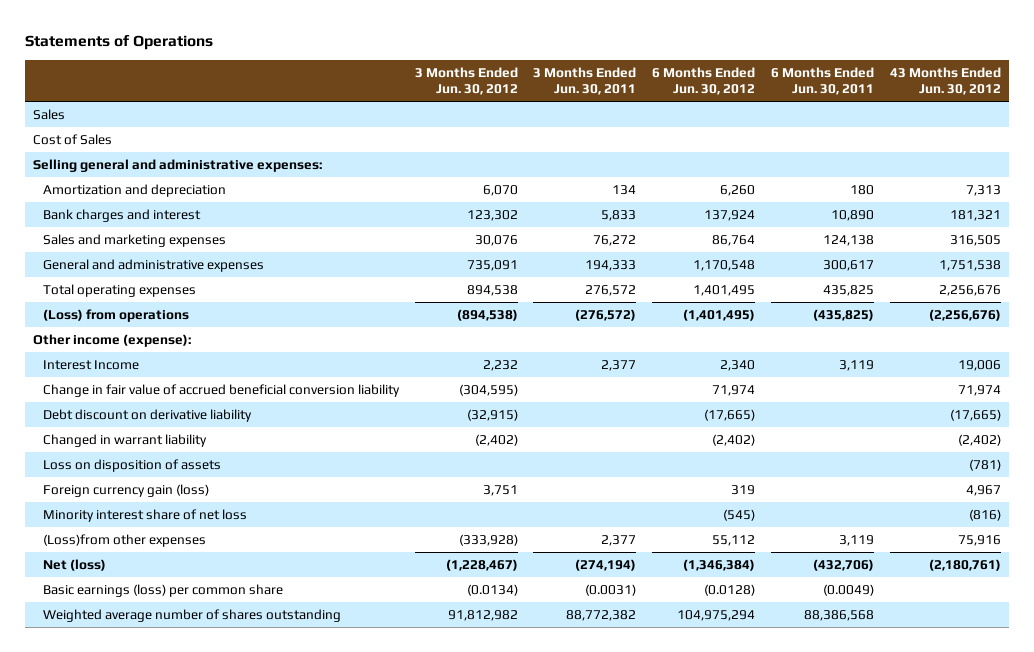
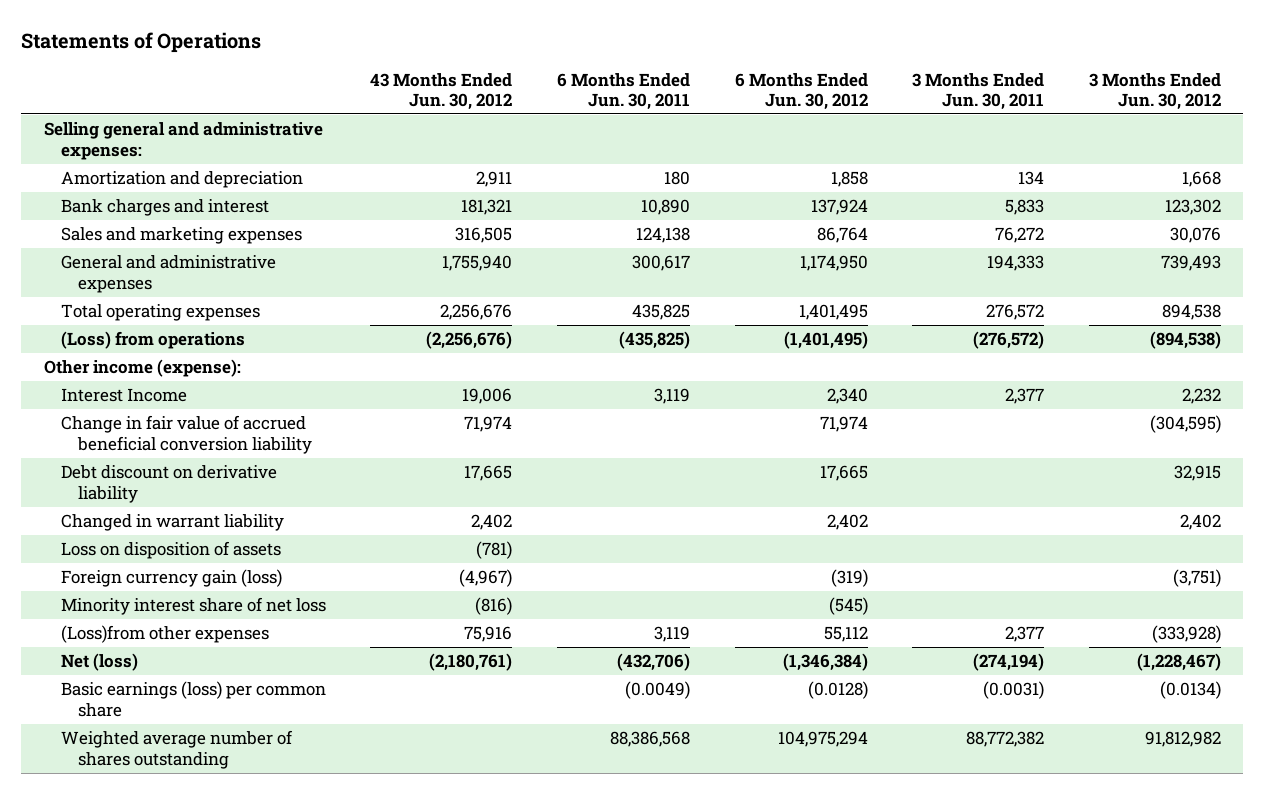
[33,108,66,120] Sales -> none
[33,133,113,145] Cost of Sales -> none
[482,184,518,196] 6,070 -> [1181,171,1221,188] 1,668
[720,184,756,196] 6,260 -> [830,171,868,188] 1,858
[965,184,1001,196] 7,313 -> [476,171,513,188] 2,911
[466,259,518,271] 735,091 -> [1160,255,1221,272] 739,493
[693,259,756,271] 1,170,548 -> [799,255,868,272] 1,174,950
[938,259,1001,271] 1,751,538 -> [442,255,513,272] 1,755,940
[466,408,518,421] (32,915) -> [1173,465,1221,482] 32,915
[704,408,756,421] (17,665) -> [819,465,868,482] 17,665
[949,408,1001,421] (17,665) -> [464,465,513,482] 17,665
[474,433,518,446] (2,402) -> [1179,514,1221,531] 2,402
[712,433,756,446] (2,402) -> [826,514,868,531] 2,402
[957,433,1001,446] (2,402) -> [471,514,513,531] 2,402
[482,484,518,496] 3,751 -> [1172,569,1221,588] (3,751)
[731,484,756,495] 319 -> [830,569,868,588] (319)
[965,484,1001,496] 4,967 -> [459,569,513,588] (4,967)

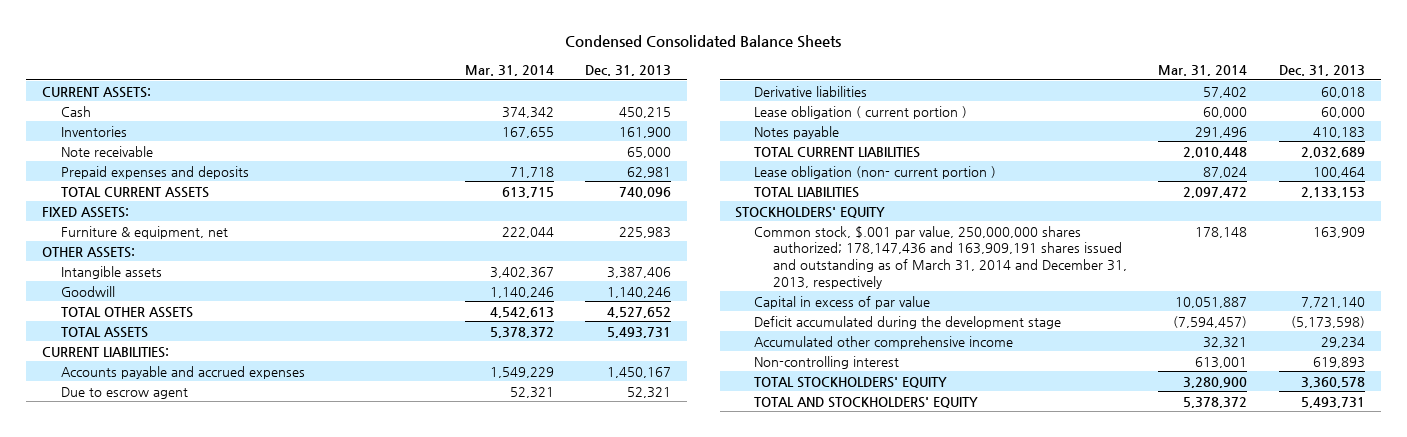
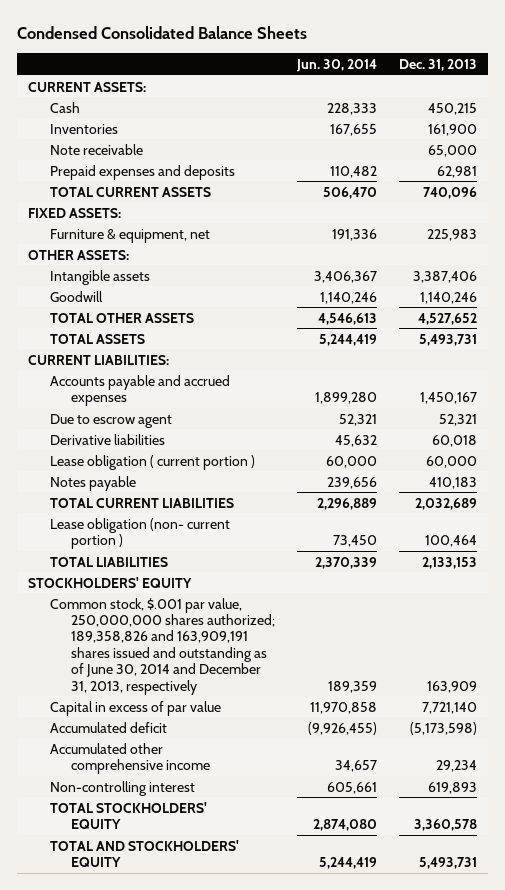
[464,65,554,77] Mar. 31, 2014 -> none
none -> [296,58,378,72] Jun. 30, 2014
[754,225,1127,289] Common stock, $.001 par value, 250,000,000 shares authorized; 178,147,436 and 163,909,191 shares issued and outstanding as of March 31, 2014 and December 31, 2013, respectively -> [49,597,275,695] Common stock, $.001 par value, 250,000,000 shares authorized; 189,358,826 and 163,909,191 shares issued and outstanding as of June 30, 2014 and December 31, 2013, respectively
[754,315,1062,329] Deficit accumulated during the development stage -> [49,721,167,733] Accumulated deficit

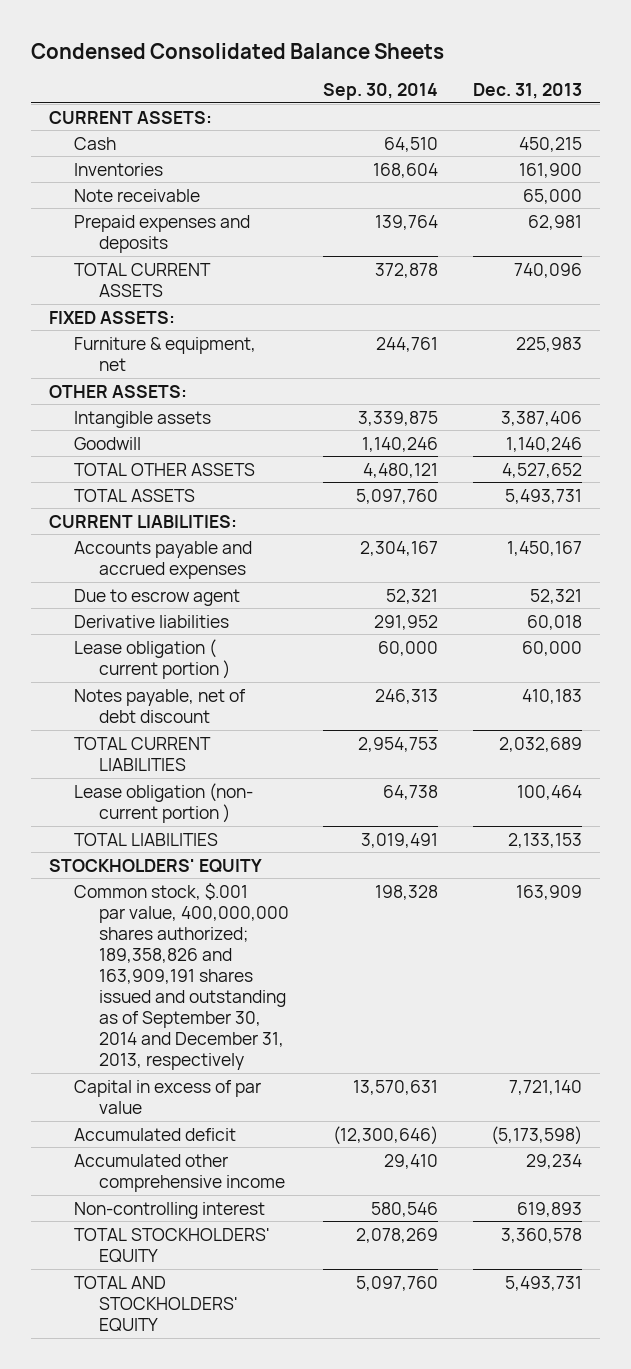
[296,58,378,72] Jun. 30, 2014 -> none
none -> [323,82,439,100] Sep. 30, 2014
[49,475,136,491] Notes payable -> [73,688,246,723] Notes payable, net of debt discount
[49,597,275,695] Common stock, $.001 par value, 250,000,000 shares authorized; 189,358,826 and 163,909,191 shares issued and outstanding as of June 30, 2014 and December 31, 2013, respectively -> [73,882,289,1071] Common stock, $.001 par value, 400,000,000 shares authorized; 189,358,826 and 163,909,191 shares issued and outstanding as of September 30, 2014 and December 31, 2013, respectively

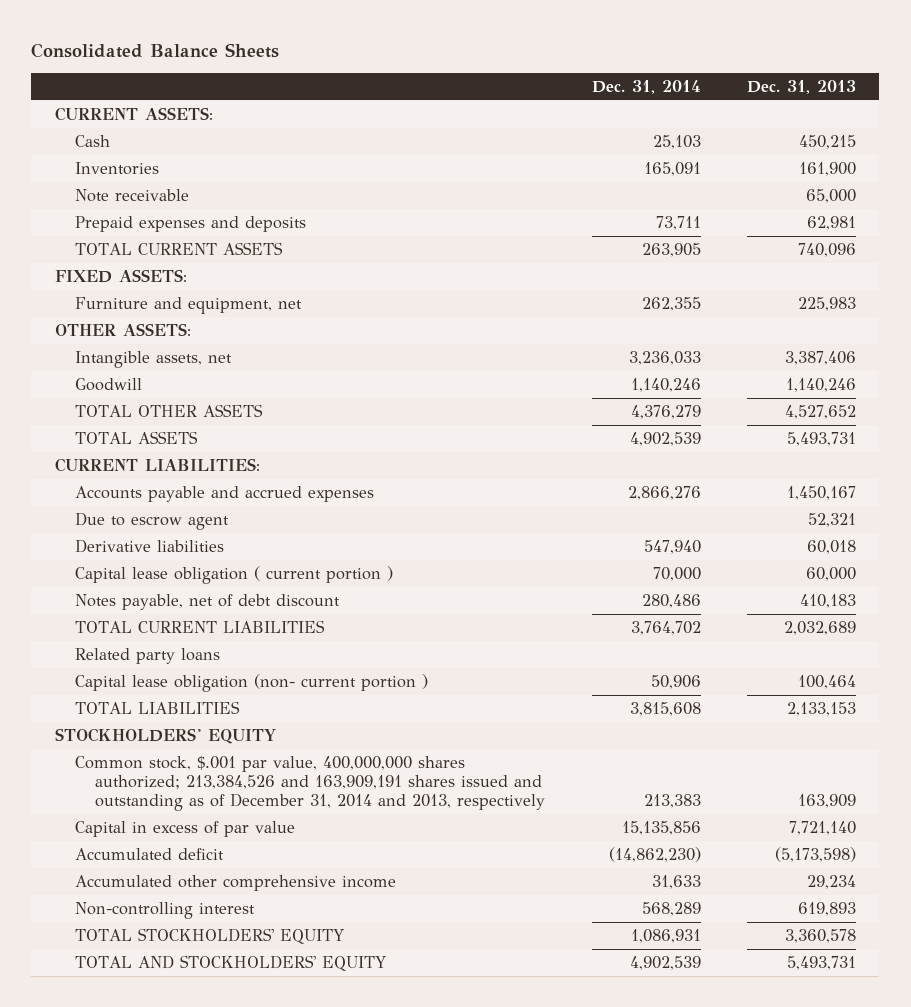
[31,42,445,59] Condensed Consolidated Balance Sheets -> [31,42,280,58] Consolidated Balance Sheets
[323,82,439,100] Sep. 30, 2014 -> none
none -> [591,79,701,94] Dec. 31, 2014
[73,336,256,371] Furniture & equipment, net -> [74,297,302,315] Furniture and equipment, net
[73,410,211,428] Intangible assets -> [74,351,232,369] Intangible assets, net
[73,638,230,679] Lease obligation ( current portion ) -> [74,566,393,585] Capital lease obligation ( current portion )
none -> [74,648,220,665] Related party loans
[73,782,253,823] Lease obligation (non- current portion ) -> [74,674,428,693] Capital lease obligation (non- current portion )
[73,882,289,1071] Common stock, $.001 par value, 400,000,000 shares authorized; 189,358,826 and 163,909,191 shares issued and outstanding as of September 30, 2014 and December 31, 2013, respectively -> [74,756,546,812] Common stock, $.001 par value, 400,000,000 shares authorized; 213,384,526 and 163,909,191 shares issued and outstanding as of December 31, 2014 and 2013, respectively

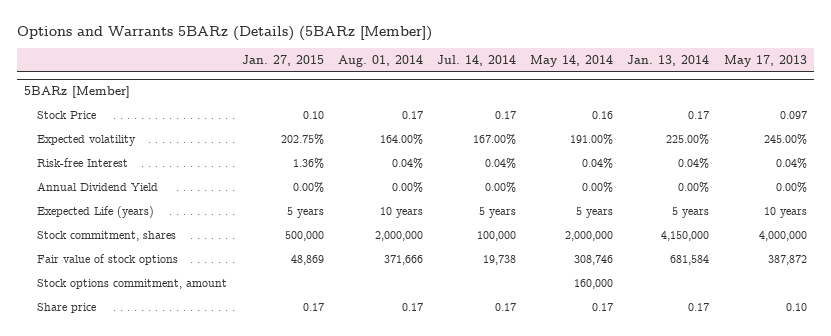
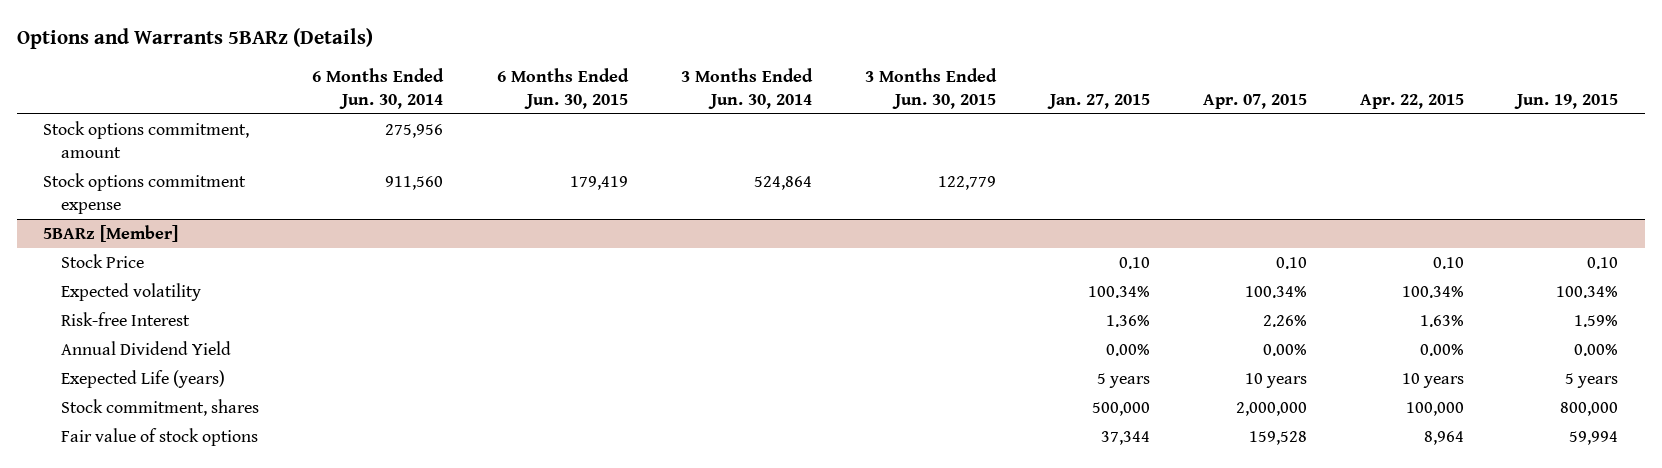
[17,25,433,41] Options and Warrants 5BARz (Details) (5BARz [Member]) -> [16,28,373,50] Options and Warrants 5BARz (Details)
[337,54,423,67] Aug. 01, 2014 -> none
[437,54,517,66] Jul. 14, 2014 -> none
[530,54,614,67] May 14, 2014 -> none
[627,54,710,66] Jan. 13, 2014 -> none
[723,54,807,67] May 17, 2013 -> none
none -> [312,67,445,109] 6 Months Ended Jun. 30, 2014
none -> [496,67,629,109] 6 Months Ended Jun. 30, 2015
none -> [680,67,813,109] 3 Months Ended Jun. 30, 2014
none -> [865,67,998,109] 3 Months Ended Jun. 30, 2015
none -> [1202,93,1307,109] Apr. 07, 2015
none -> [1360,93,1465,109] Apr. 22, 2015
none -> [1514,93,1619,109] Jun. 19, 2015
none -> [43,120,250,158] Stock options commitment, amount
none -> [43,172,247,214] Stock options commitment expense
[280,133,324,145] 202.75% -> [1087,285,1150,298] 100.34%
[37,278,228,289] Stock options commitment, amount -> none
[37,302,97,313] Share price -> none
[290,254,324,265] 48,869 -> [1100,430,1150,445] 37,344

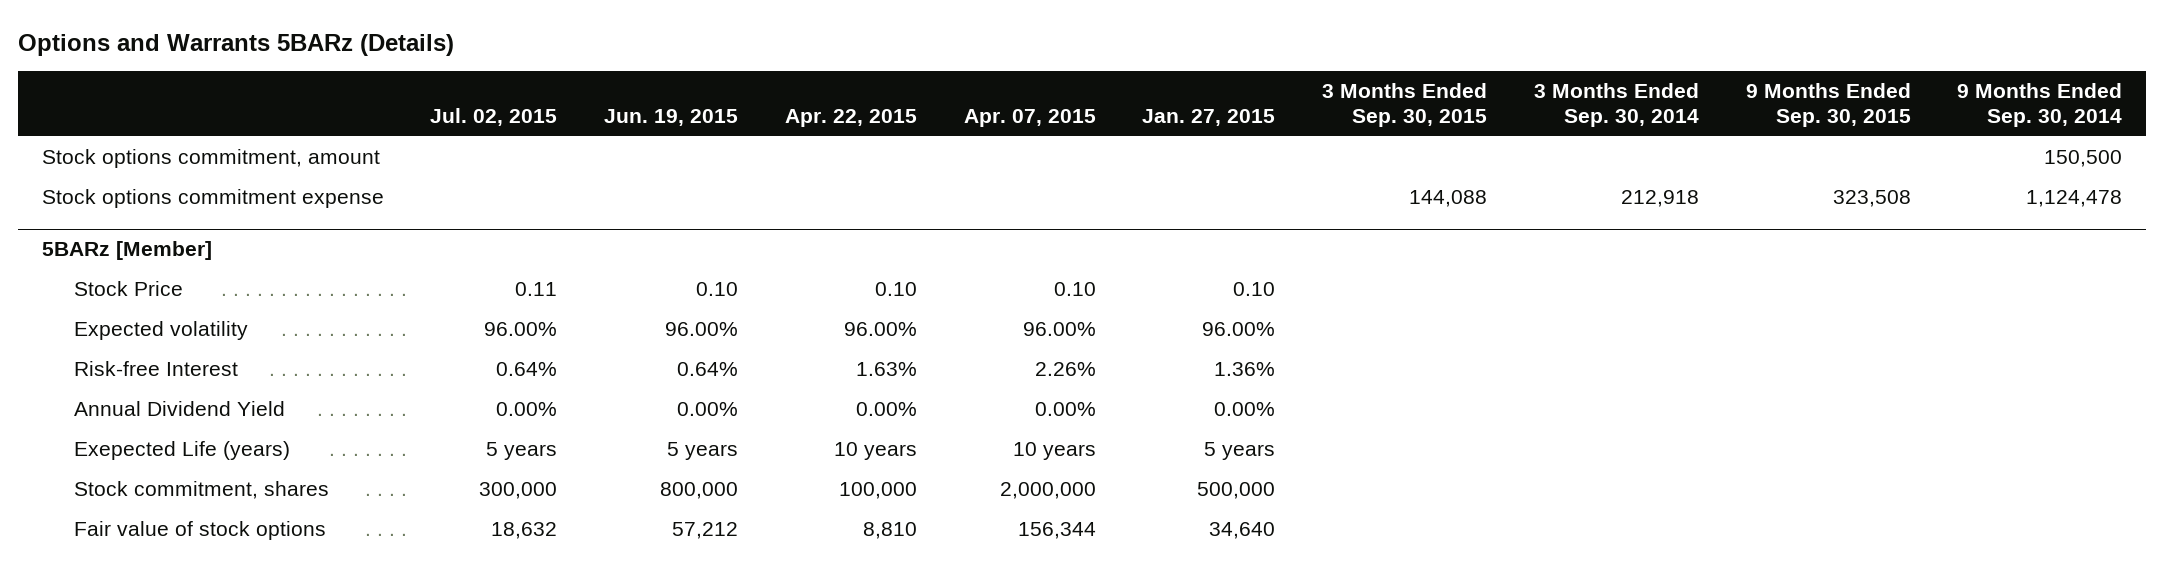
[312,67,445,109] 6 Months Ended Jun. 30, 2014 -> none
[496,67,629,109] 6 Months Ended Jun. 30, 2015 -> none
[680,67,813,109] 3 Months Ended Jun. 30, 2014 -> none
[865,67,998,109] 3 Months Ended Jun. 30, 2015 -> none
none -> [430,108,558,127] Jul. 02, 2015
none -> [1322,83,1488,128] 3 Months Ended Sep. 30, 2015
none -> [1533,83,1699,128] 3 Months Ended Sep. 30, 2014
none -> [1745,83,1911,128] 9 Months Ended Sep. 30, 2015
none -> [1957,83,2123,128] 9 Months Ended Sep. 30, 2014
[1087,285,1150,298] 100.34% -> [1202,322,1276,337] 96.00%
[1244,285,1307,298] 100.34% -> [1022,322,1096,337] 96.00%
[1402,285,1465,298] 100.34% -> [843,322,917,337] 96.00%
[1556,285,1619,298] 100.34% -> [665,322,739,337] 96.00%
[1574,314,1619,327] 1.59% -> [677,362,739,377] 0.64%
[1100,430,1150,445] 37,344 -> [1209,522,1276,540] 34,640
[1248,430,1307,445] 159,528 -> [1017,522,1096,540] 156,344
[1424,430,1465,445] 8,964 -> [862,522,917,540] 8,810
[1569,430,1619,445] 59,994 -> [672,522,739,540] 57,212

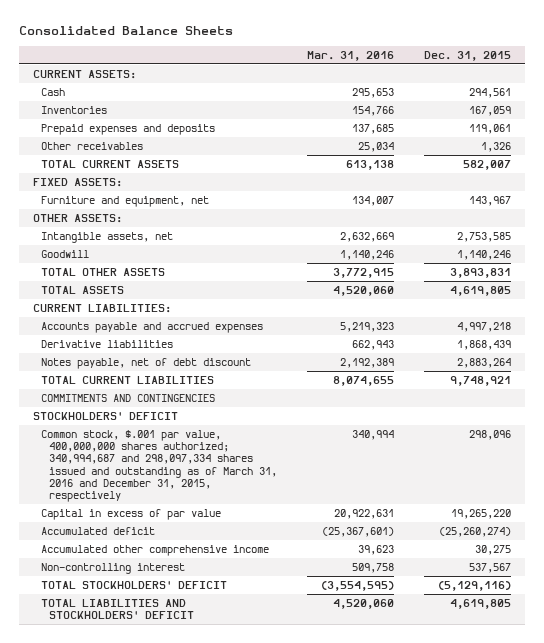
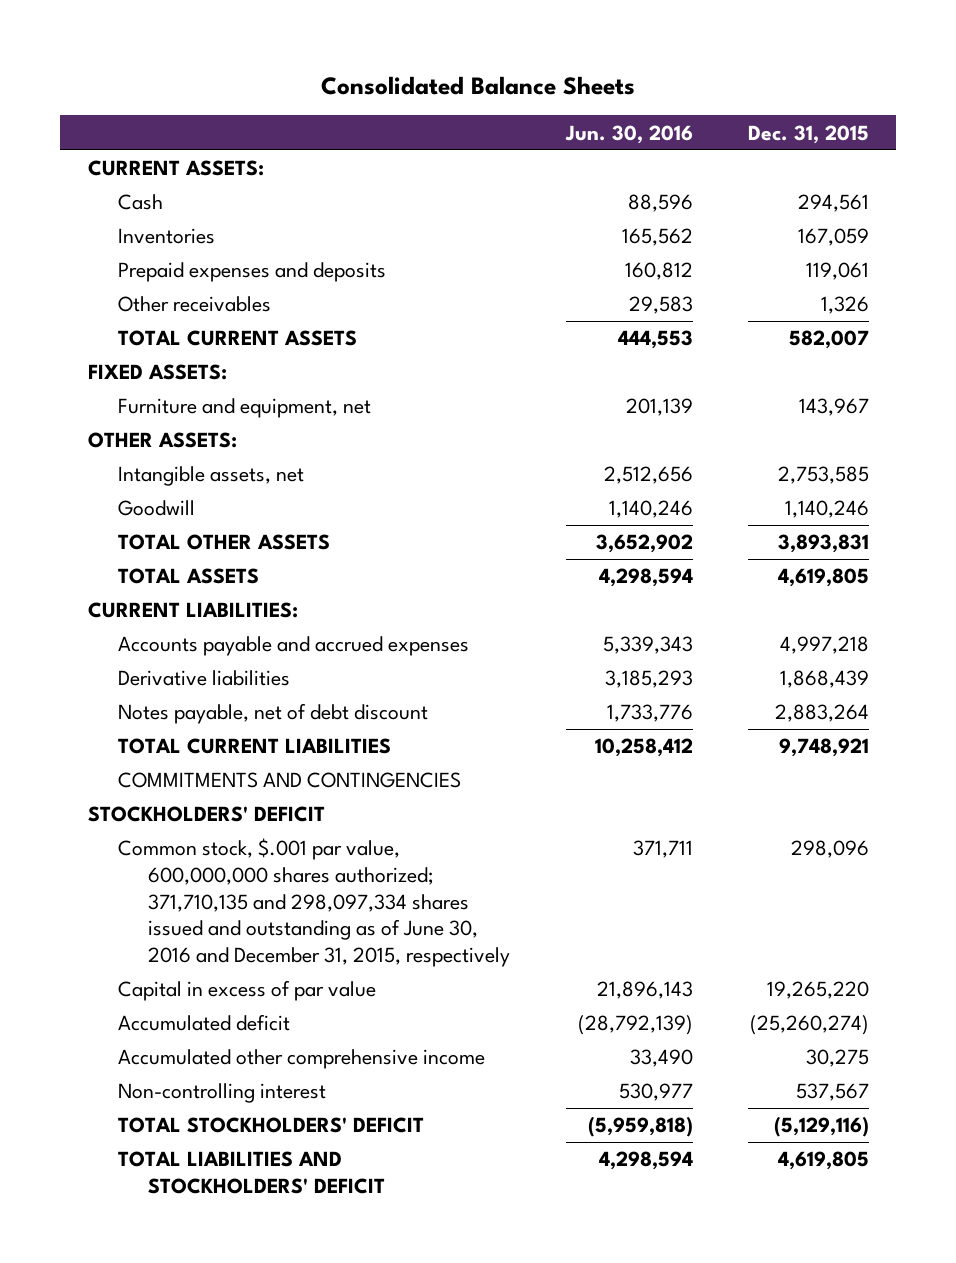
[306,50,394,61] Mar. 31, 2016 -> none
none -> [564,124,693,144] Jun. 30, 2016
[41,430,277,503] Common stock, $.001 par value, 400,000,000 shares authorized; 340,994,687 and 298,097,334 shares issued and outstanding as of March 31, 2016 and December 31, 2015, respectively -> [117,838,511,967] Common stock, $.001 par value, 600,000,000 shares authorized; 371,710,135 and 298,097,334 shares issued and outstanding as of June 30, 2016 and December 31, 2015, respectively

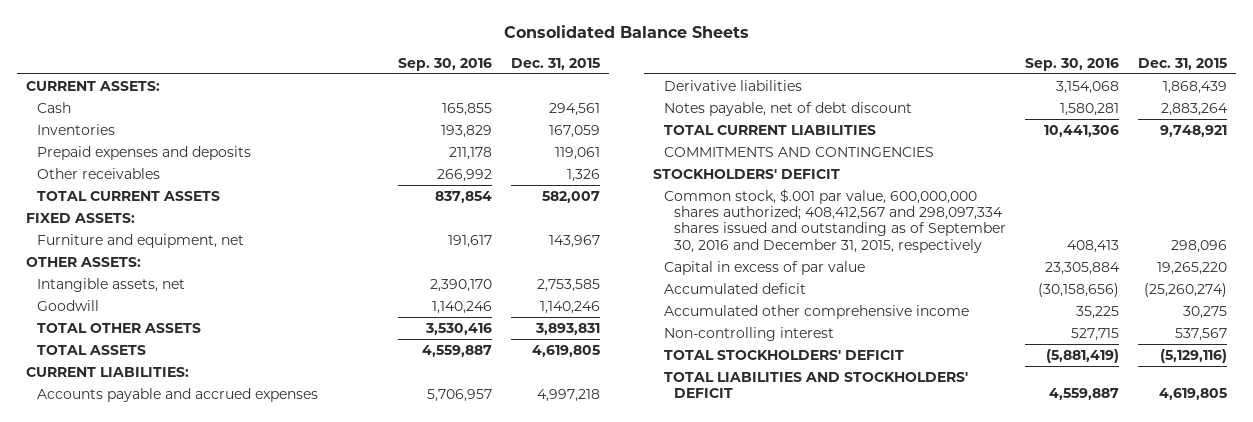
[564,124,693,144] Jun. 30, 2016 -> none
none -> [398,57,493,71] Sep. 30, 2016
[117,838,511,967] Common stock, $.001 par value, 600,000,000 shares authorized; 371,710,135 and 298,097,334 shares issued and outstanding as of June 30, 2016 and December 31, 2015, respectively -> [663,188,1007,253] Common stock, $.001 par value, 600,000,000 shares authorized; 408,412,567 and 298,097,334 shares issued and outstanding as of September 30, 2016 and December 31, 2015, respectively

